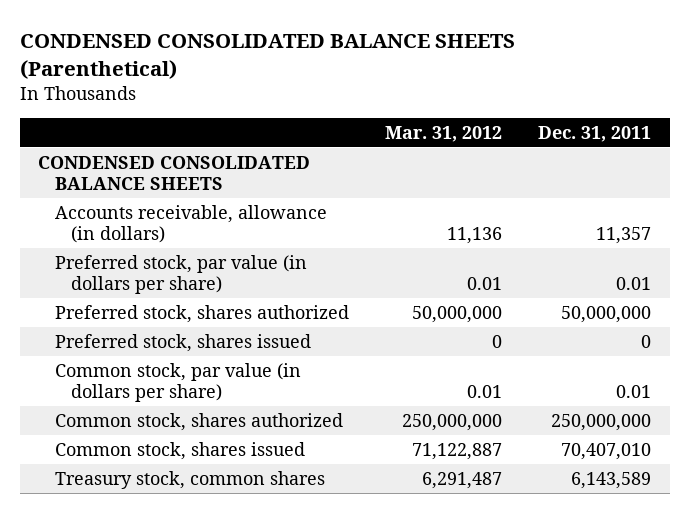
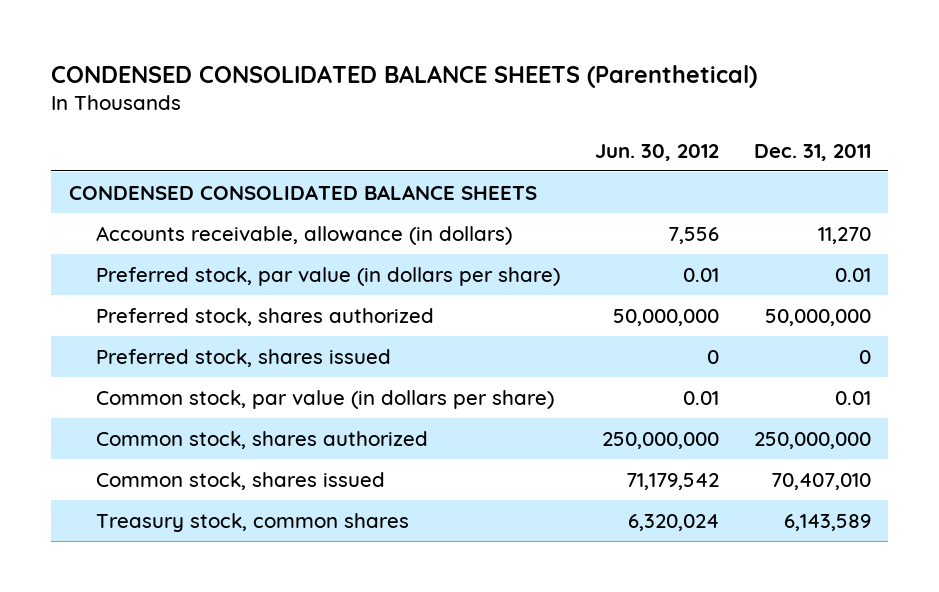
[384,125,502,142] Mar. 31, 2012 -> none
none -> [594,143,719,161] Jun. 30, 2012
[596,226,652,244] 11,357 -> [817,226,871,244] 11,270

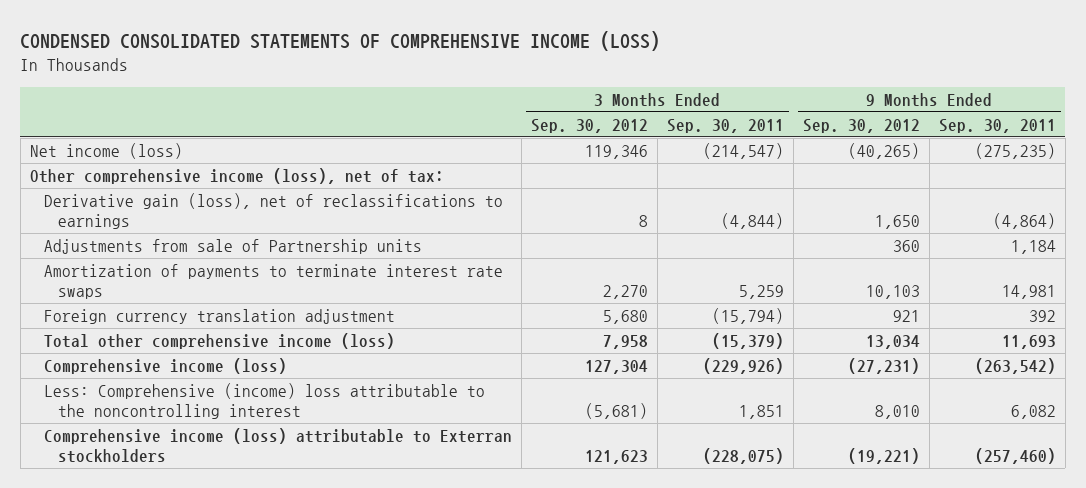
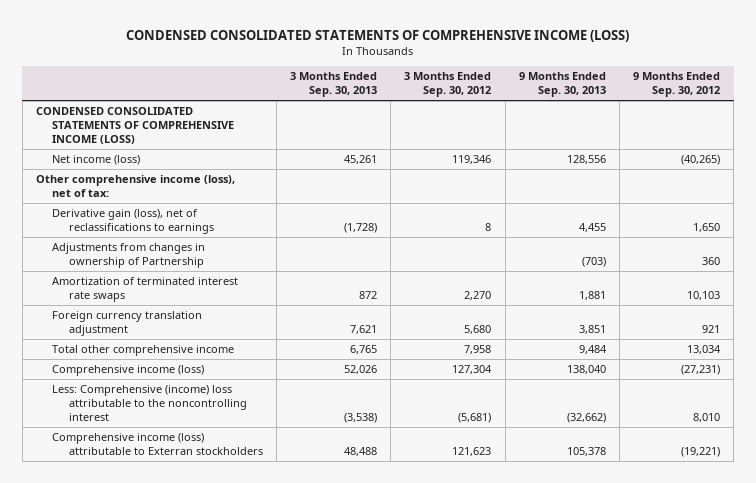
[666,118,784,133] Sep. 30, 2011 -> none
[938,118,1056,133] Sep. 30, 2011 -> none
none -> [290,72,378,97] 3 Months Ended Sep. 30, 2013
none -> [518,72,606,97] 9 Months Ended Sep. 30, 2013
none -> [35,107,235,144] CONDENSED CONSOLIDATED STATEMENTS OF COMPREHENSIVE INCOME (LOSS)
[43,239,422,255] Adjustments from sale of Partnership units -> none
none -> [52,243,206,269] Adjustments from changes in ownership of Partnership
[43,264,503,299] Amortization of payments to terminate interest rate swaps -> [52,277,239,303] Amortization of terminated interest rate swaps
[43,333,395,350] Total other comprehensive income (loss) -> [52,345,235,357] Total other comprehensive income

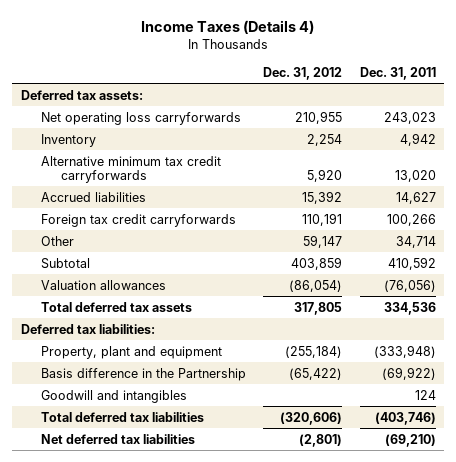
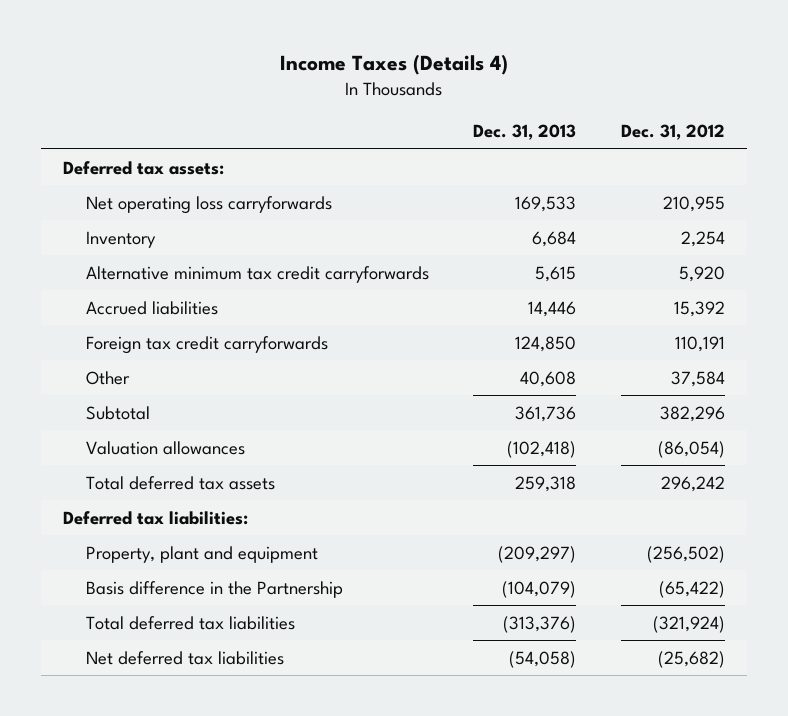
[359,67,436,81] Dec. 31, 2011 -> none
none -> [473,124,577,141] Dec. 31, 2013
[303,234,343,248] 59,147 -> [671,370,726,387] 37,584
[291,256,343,270] 403,859 -> [660,405,726,422] 382,296
[294,301,343,315] 317,805 -> [661,475,726,492] 296,242
[285,345,343,358] (255,184) -> [647,545,726,563] (256,502)
[41,389,188,403] Goodwill and intangibles -> none
[280,411,343,425] (320,606) -> [653,615,726,633] (321,924)
[299,433,343,447] (2,801) -> [658,650,726,668] (25,682)

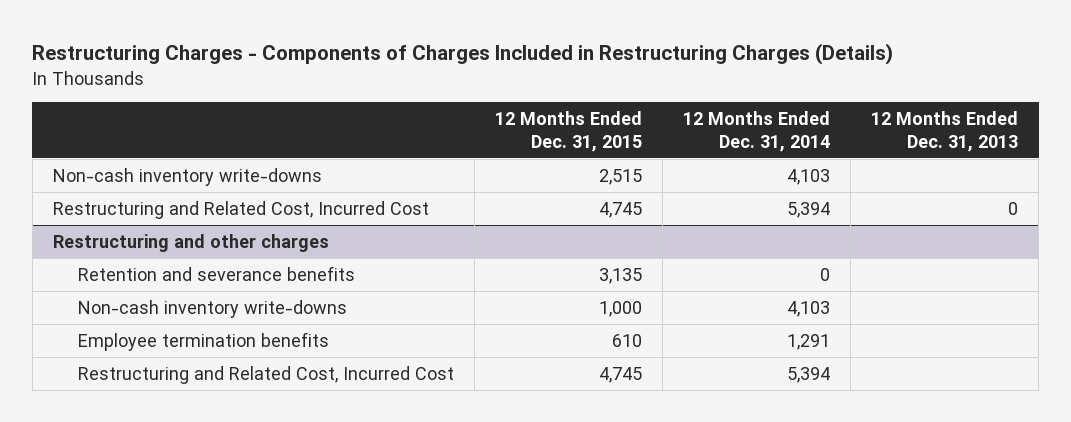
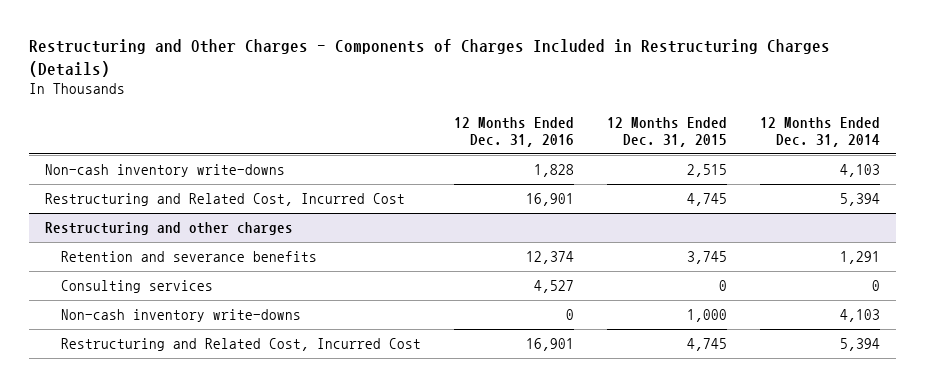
[32,43,894,66] Restructuring Charges - Components of Charges Included in Restructuring Charges (Details) -> [28,39,830,77] Restructuring and Other Charges - Components of Charges Included in Restructuring Charges (Details)
[871,111,1019,152] 12 Months Ended Dec. 31, 2013 -> none
none -> [453,116,574,148] 12 Months Ended Dec. 31, 2016
[599,267,643,284] 3,135 -> [686,250,727,264] 3,745
[820,267,831,281] 0 -> [839,250,880,264] 1,291
none -> [60,279,213,293] Consulting services
[78,331,330,351] Employee termination benefits -> none

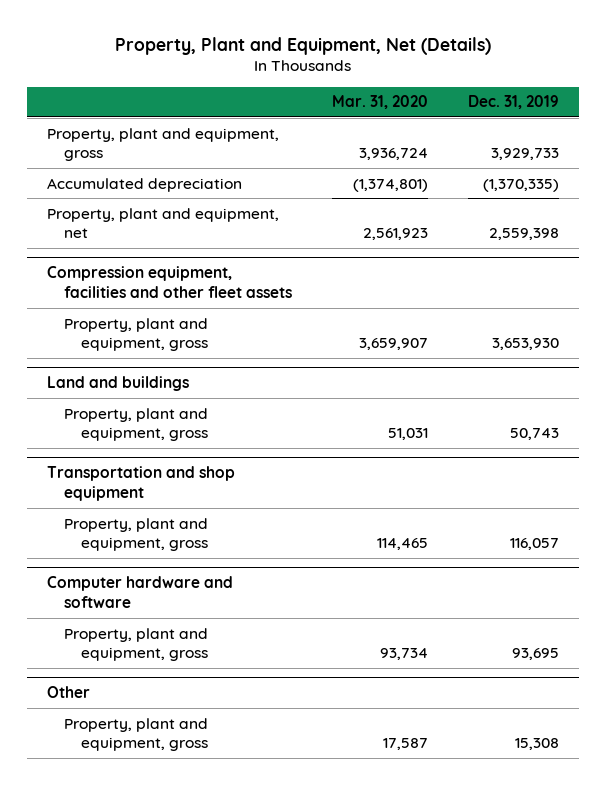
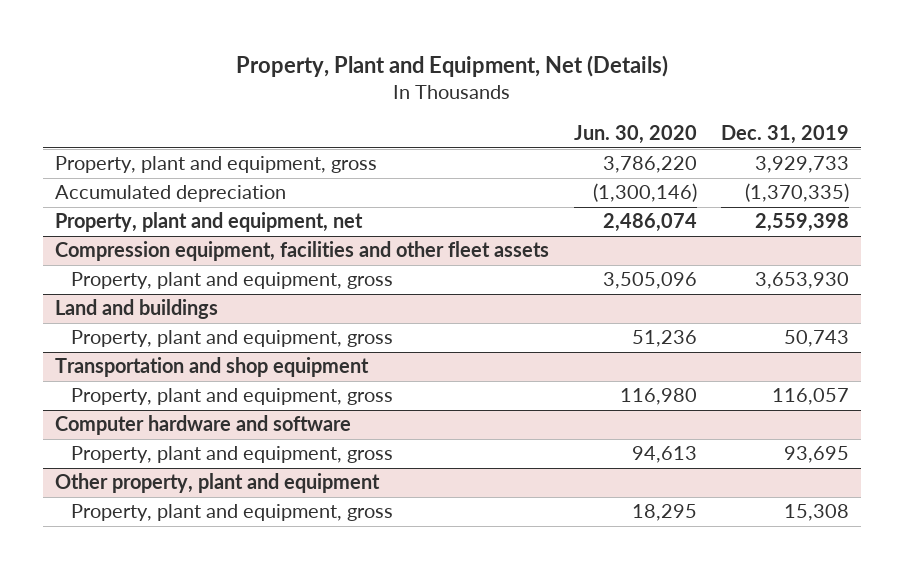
[331,95,428,110] Mar. 31, 2020 -> none
none -> [573,125,697,145] Jun. 30, 2020
[46,686,90,699] Other -> [55,473,381,494] Other property, plant and equipment

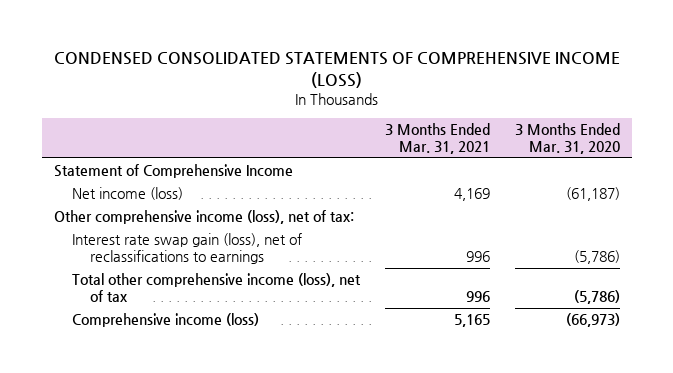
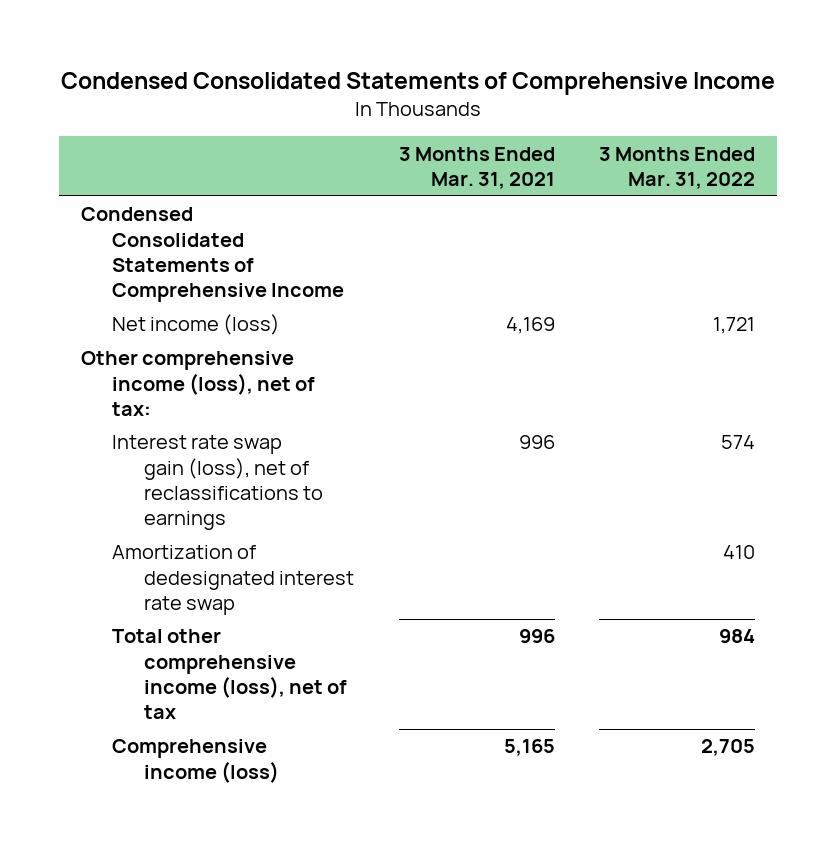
[53,52,620,88] CONDENSED CONSOLIDATED STATEMENTS OF COMPREHENSIVE INCOME (LOSS) -> [60,72,775,96] Condensed Consolidated Statements of Comprehensive Income
[514,123,620,155] 3 Months Ended Mar. 31, 2020 -> none
none -> [599,146,756,189] 3 Months Ended Mar. 31, 2022
[53,164,293,179] Statement of Comprehensive Income -> [80,207,345,302] Condensed Consolidated Statements of Comprehensive Income
none -> [112,545,355,615] Amortization of dedesignated interest rate swap

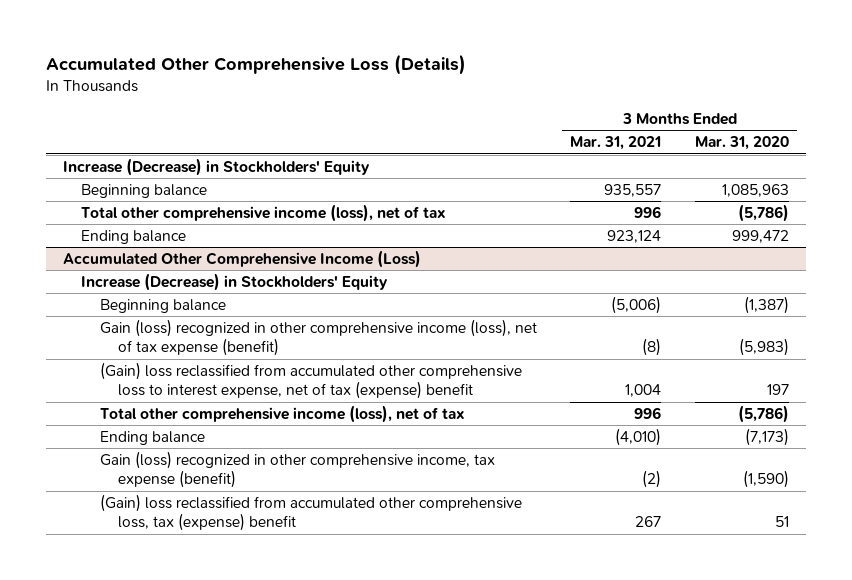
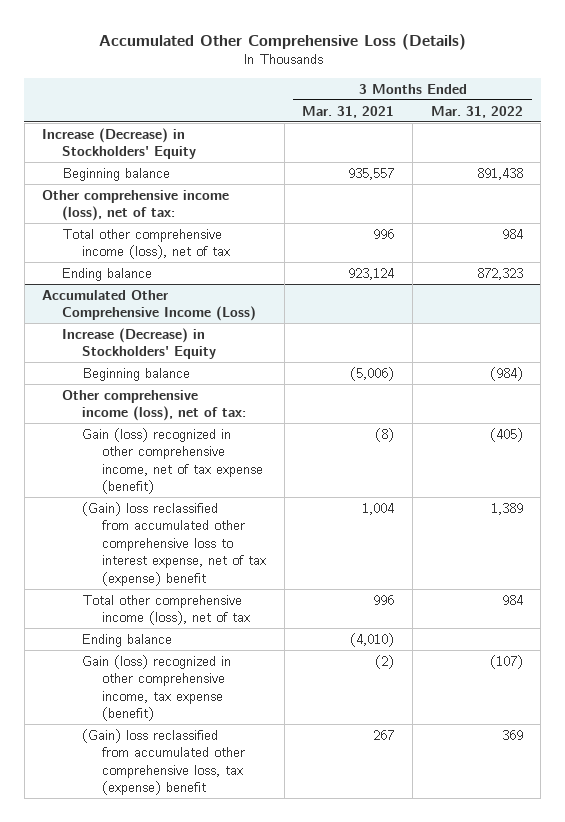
[694,136,789,151] Mar. 31, 2020 -> none
none -> [430,105,523,118] Mar. 31, 2022
none -> [42,189,230,222] Other comprehensive income (loss), net of tax:
none -> [62,389,247,422] Other comprehensive income (loss), net of tax:
[99,318,537,357] Gain (loss) recognized in other comprehensive income (loss), net of tax expense (benefit) -> [82,427,264,495] Gain (loss) recognized in other comprehensive income, net of tax expense (benefit)

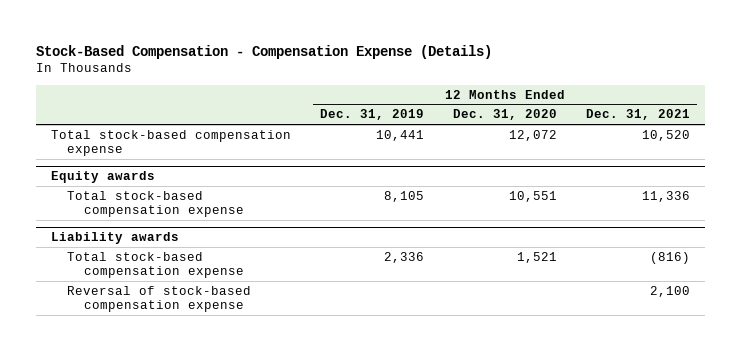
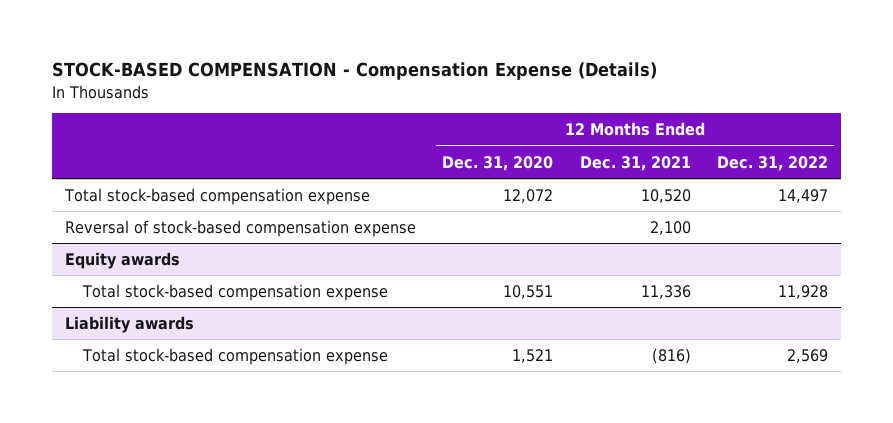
[36,44,493,59] Stock-Based Compensation - Compensation Expense (Details) -> [51,62,657,81] STOCK-BASED COMPENSATION - Compensation Expense (Details)
[320,109,425,121] Dec. 31, 2019 -> none
none -> [716,155,828,171] Dec. 31, 2022
none -> [64,219,416,237] Reversal of stock-based compensation expense
[67,285,252,313] Reversal of stock-based compensation expense -> none

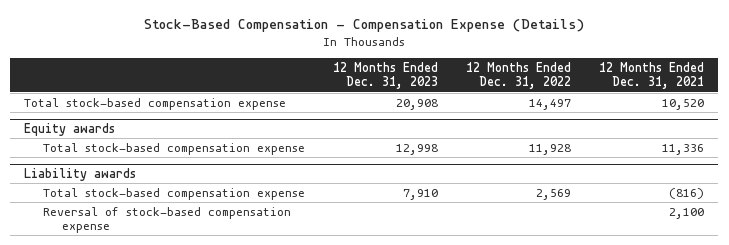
[51,62,657,81] STOCK-BASED COMPENSATION - Compensation Expense (Details) -> [144,19,585,33] Stock-Based Compensation - Compensation Expense (Details)
[442,155,554,171] Dec. 31, 2020 -> none
none -> [333,62,439,90] 12 Months Ended Dec. 31, 2023
[64,219,416,237] Reversal of stock-based compensation expense -> none
none -> [43,206,292,233] Reversal of stock-based compensation expense

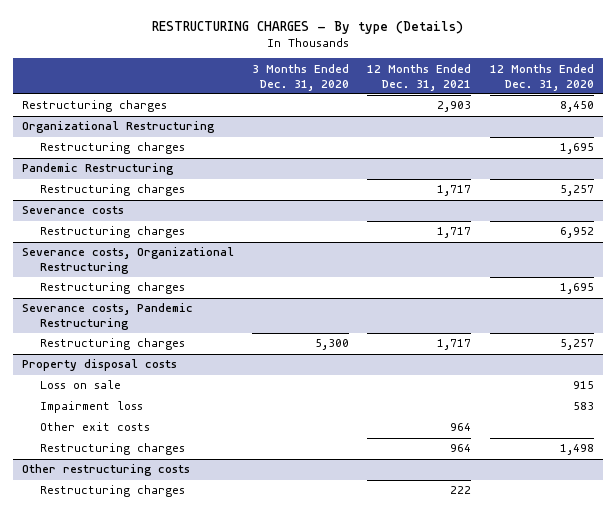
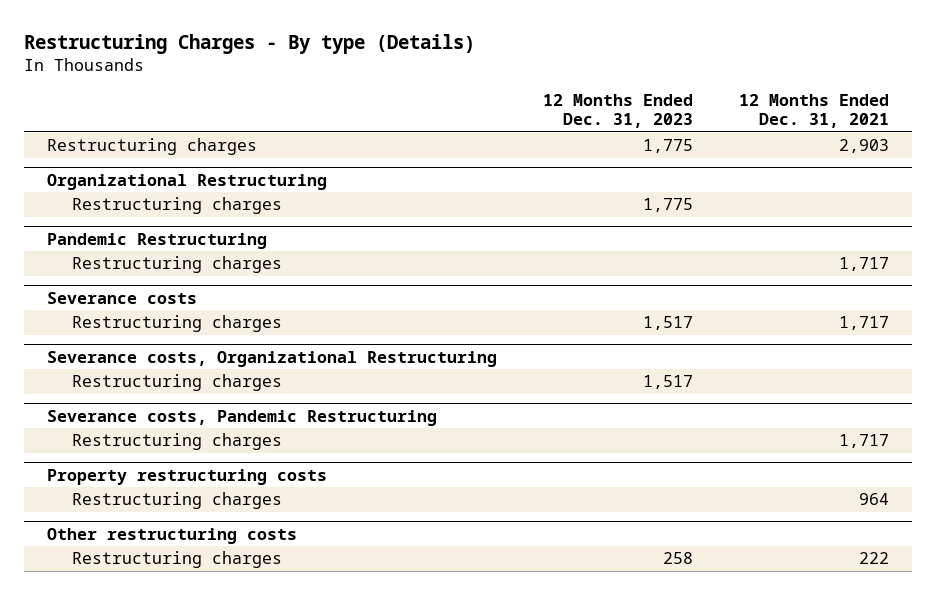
[151,20,463,34] RESTRUCTURING CHARGES - By type (Details) -> [23,34,475,55] Restructuring Charges - By type (Details)
[252,63,350,91] 3 Months Ended Dec. 31, 2020 -> none
[489,63,594,91] 12 Months Ended Dec. 31, 2020 -> none
none -> [542,94,693,129] 12 Months Ended Dec. 31, 2023
[40,380,122,390] Loss on sale -> none
[40,401,144,414] Impairment loss -> none
[40,422,151,432] Other exit costs -> none
[21,359,177,372] Property disposal costs -> [46,468,327,485] Property restructuring costs

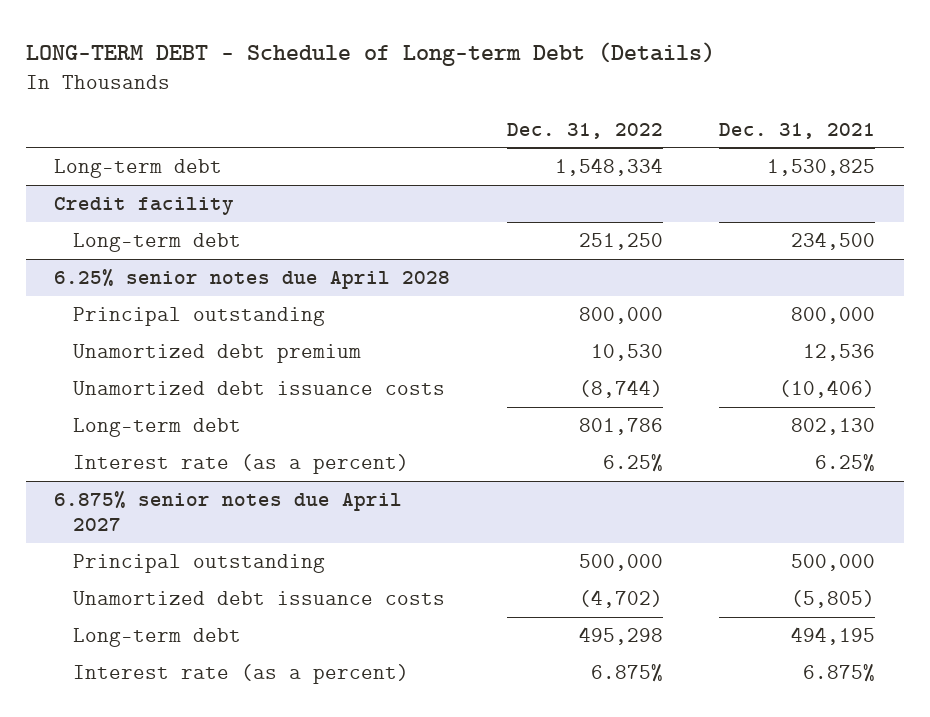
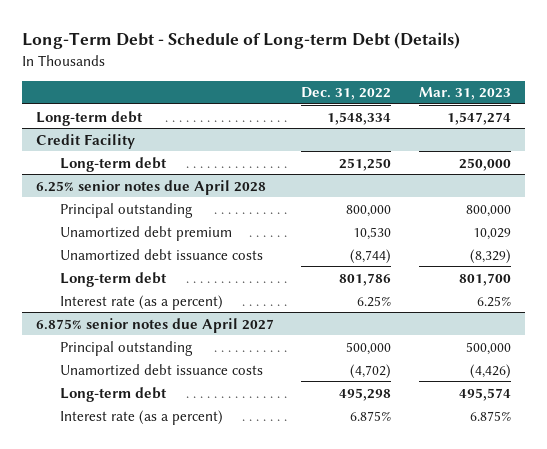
[25,41,715,66] LONG-TERM DEBT - Schedule of Long-term Debt (Details) -> [21,32,460,50] Long-Term Debt - Schedule of Long-term Debt (Details)
[719,122,876,139] Dec. 31, 2021 -> none
none -> [418,87,511,101] Mar. 31, 2023
[54,196,235,215] Credit facility -> [35,133,135,149] Credit Facility

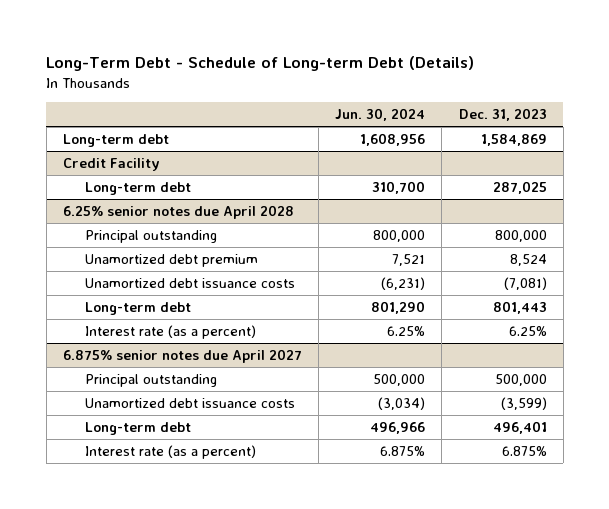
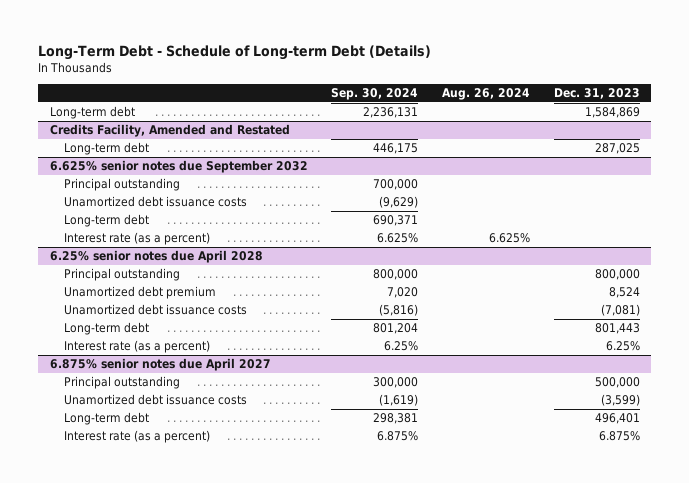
[335,108,426,122] Jun. 30, 2024 -> none
none -> [331,88,419,101] Sep. 30, 2024
none -> [442,88,531,101] Aug. 26, 2024
[62,157,160,171] Credit Facility -> [49,124,290,138] Credits Facility, Amended and Restated
none -> [49,160,308,174] 6.625% senior notes due September 2032
none -> [63,178,180,192] Principal outstanding
none -> [63,196,247,208] Unamortized debt issuance costs
none -> [63,214,149,228] Long-term debt
none -> [63,232,210,246] Interest rate (as a percent)

